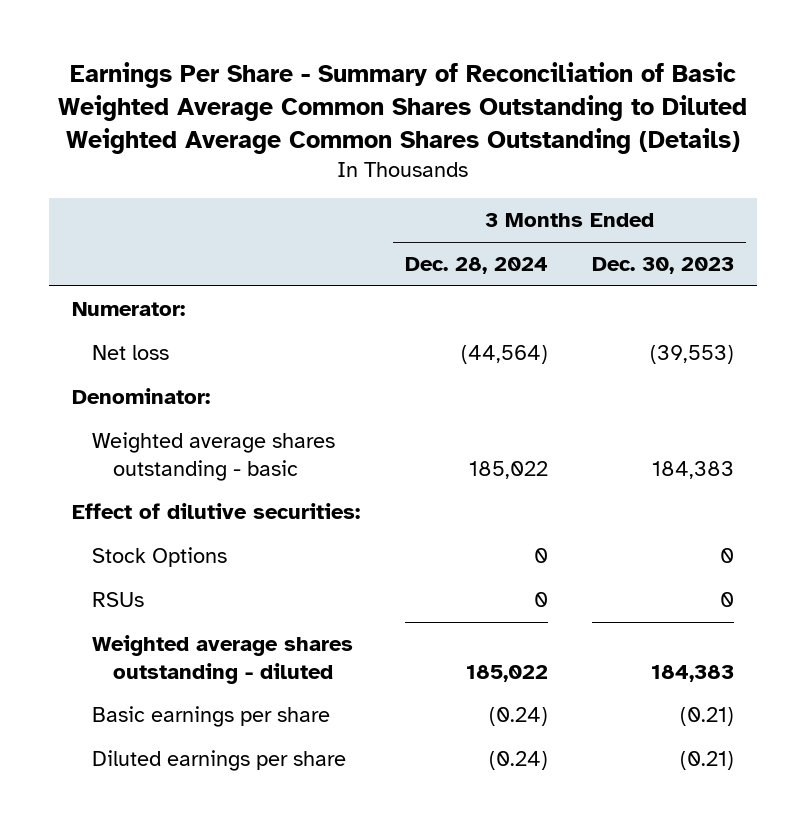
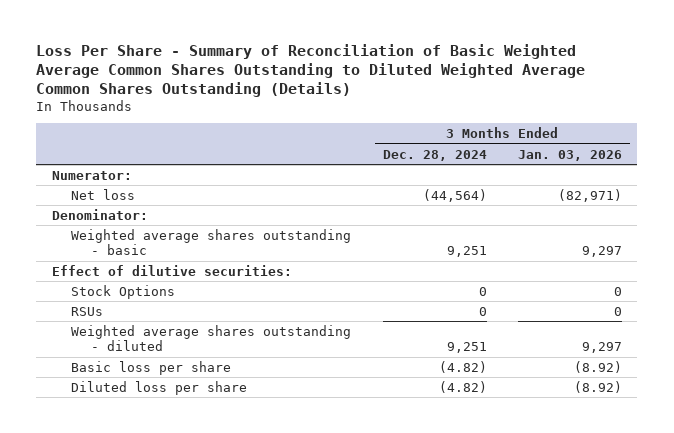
[58,62,748,155] Earnings Per Share - Summary of Reconciliation of Basic Weighted Average Common Shares Outstanding to Diluted Weighted Average Common Shares Outstanding (Details) -> [36,43,586,98] Loss Per Share - Summary of Reconciliation of Basic Weighted Average Common Shares Outstanding to Diluted Weighted Average Common Shares Outstanding (Details)
[592,257,735,275] Dec. 30, 2023 -> none
none -> [517,149,622,161] Jan. 03, 2026
[468,460,548,479] 185,022 -> [446,246,487,258] 9,251
[465,664,548,682] 185,022 -> [446,342,487,354] 9,251
[92,706,331,728] Basic earnings per share -> [71,360,232,375] Basic loss per share
[488,707,548,727] (0.24) -> [438,360,487,373] (4.82)
[92,750,347,772] Diluted earnings per share -> [71,380,248,395] Diluted loss per share
[488,751,548,771] (0.24) -> [438,380,487,393] (4.82)

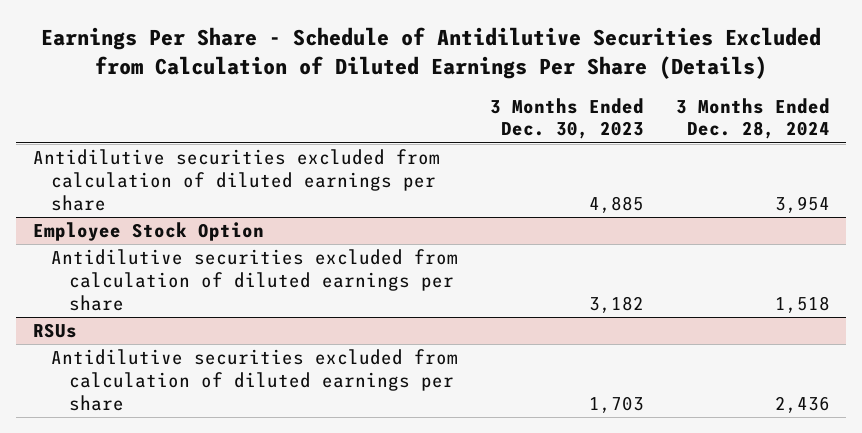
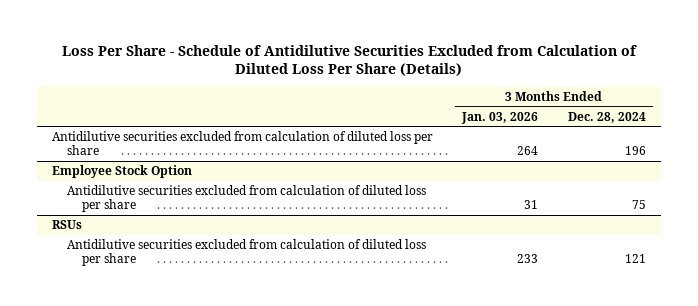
[41,27,822,79] Earnings Per Share - Schedule of Antidilutive Securities Excluded from Calculation of Diluted Earnings Per Share (Details) -> [61,44,637,77] Loss Per Share - Schedule of Antidilutive Securities Excluded from Calculation of Diluted Loss Per Share (Details)
[489,97,644,140] 3 Months Ended Dec. 30, 2023 -> none
none -> [461,111,539,124] Jan. 03, 2026
[32,149,440,211] Antidilutive securities excluded from calculation of diluted earnings per share -> [51,131,433,156] Antidilutive securities excluded from calculation of diluted loss per share
[774,195,830,213] 3,954 -> [625,146,647,156] 196
[50,249,458,311] Antidilutive securities excluded from calculation of diluted earnings per share -> [66,185,426,213] Antidilutive securities excluded from calculation of diluted loss per share
[774,295,830,313] 1,518 -> [632,200,647,210] 75
[50,349,458,411] Antidilutive securities excluded from calculation of diluted earnings per share -> [66,239,426,267] Antidilutive securities excluded from calculation of diluted loss per share
[774,395,830,413] 2,436 -> [625,254,647,264] 121

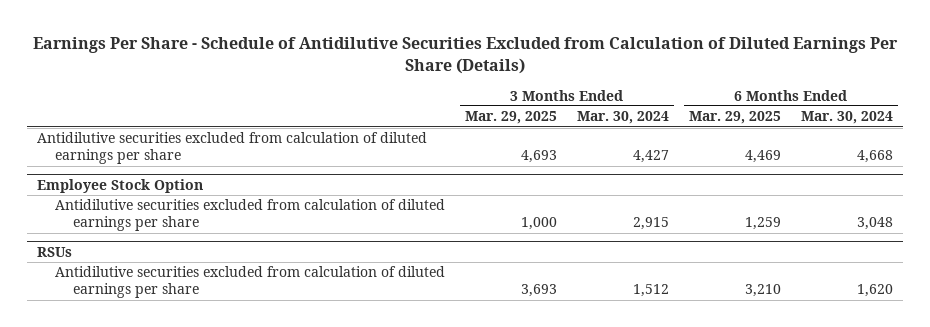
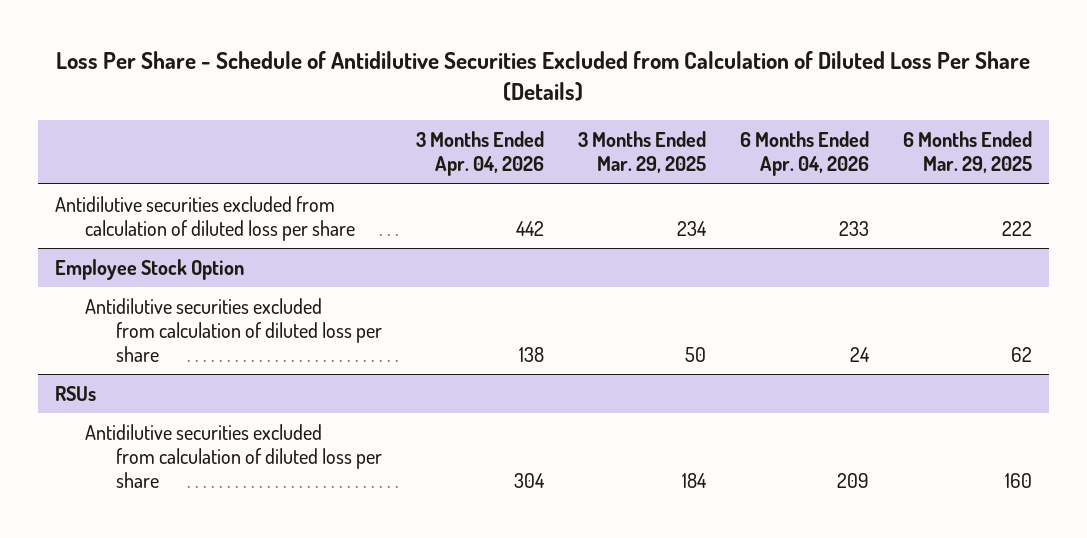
[33,37,899,75] Earnings Per Share - Schedule of Antidilutive Securities Excluded from Calculation of Diluted Earnings Per Share (Details) -> [56,51,1031,102] Loss Per Share - Schedule of Antidilutive Securities Excluded from Calculation of Diluted Loss Per Share (Details)
[577,111,670,125] Mar. 30, 2024 -> none
[800,111,893,125] Mar. 30, 2024 -> none
none -> [415,131,544,177] 3 Months Ended Apr. 04, 2026
none -> [739,131,869,177] 6 Months Ended Apr. 04, 2026
[37,132,428,165] Antidilutive securities excluded from calculation of diluted earnings per share -> [54,195,356,242] Antidilutive securities excluded from calculation of diluted loss per share
[521,150,558,164] 4,693 -> [676,221,707,237] 234
[745,150,782,164] 4,469 -> [1001,221,1032,237] 222
[55,199,446,232] Antidilutive securities excluded from calculation of diluted earnings per share -> [85,297,382,363] Antidilutive securities excluded from calculation of diluted loss per share
[521,217,558,231] 1,000 -> [684,347,706,363] 50
[745,217,782,231] 1,259 -> [1010,347,1032,363] 62
[55,266,446,299] Antidilutive securities excluded from calculation of diluted earnings per share -> [85,423,382,489] Antidilutive securities excluded from calculation of diluted loss per share
[521,284,558,298] 3,693 -> [681,473,707,489] 184
[745,284,782,298] 3,210 -> [1004,473,1032,489] 160

